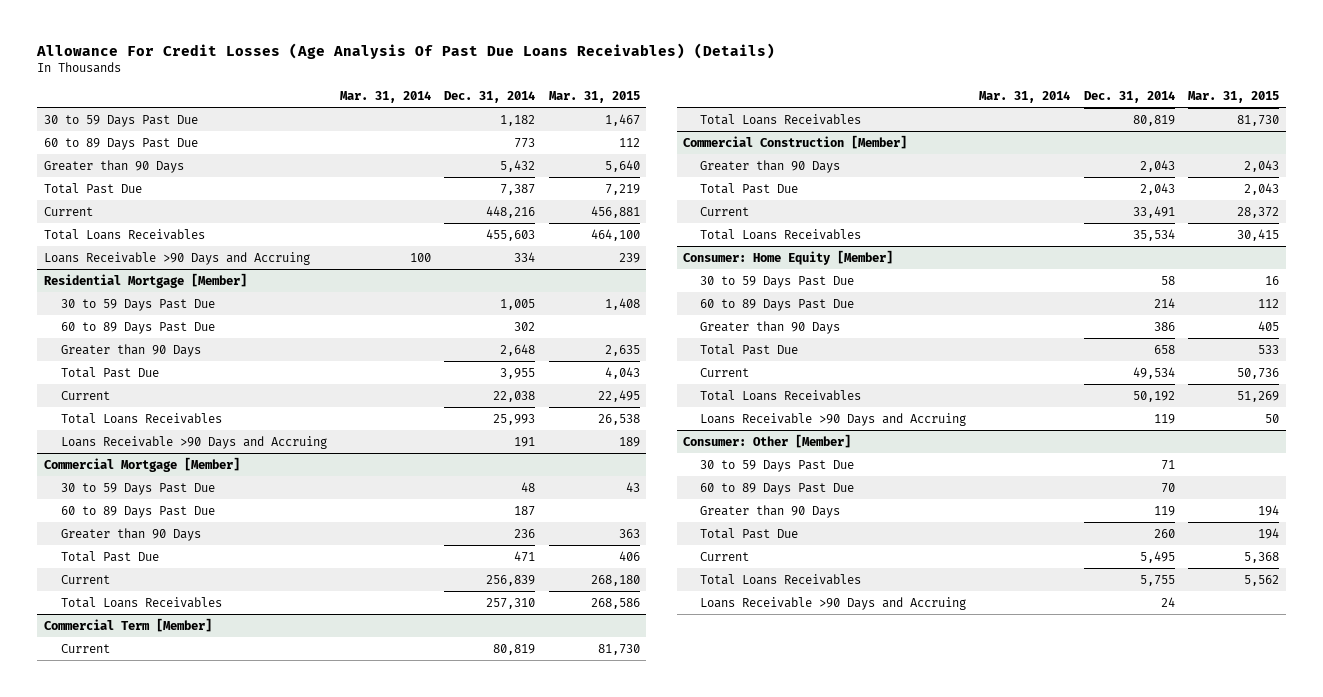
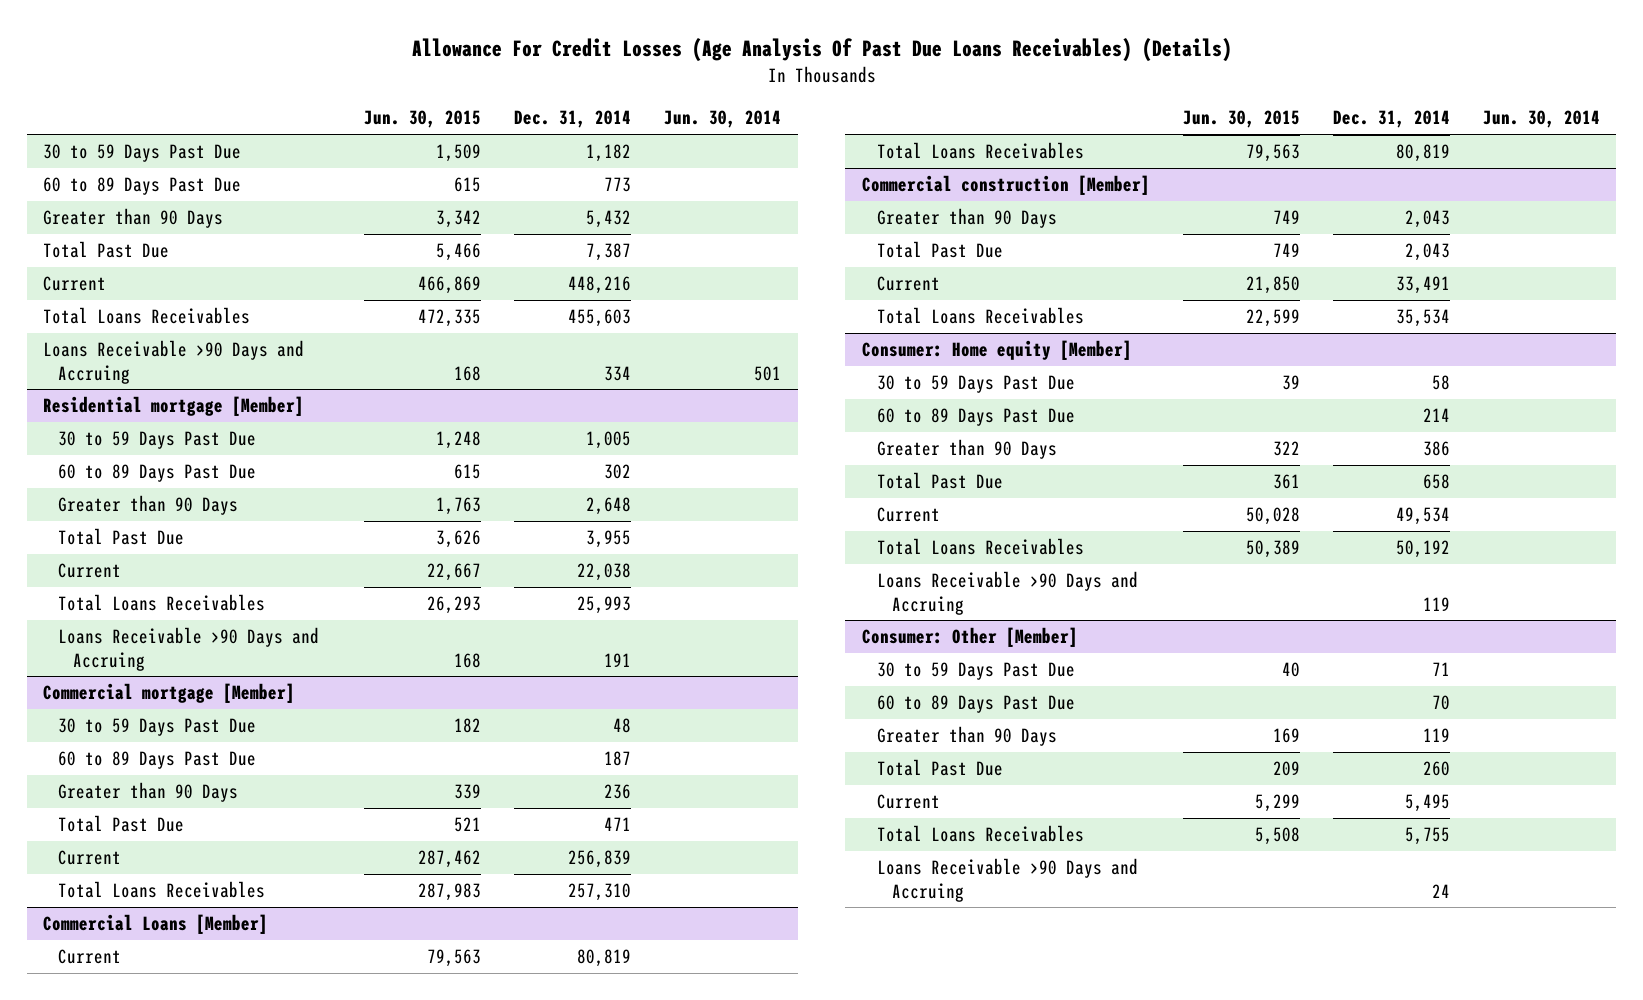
[340,91,432,104] Mar. 31, 2014 -> none
[548,91,640,104] Mar. 31, 2015 -> none
none -> [364,110,482,129] Jun. 30, 2015
none -> [664,110,782,129] Jun. 30, 2014
[43,272,247,288] Residential Mortgage [Member] -> [43,396,305,417] Residential mortgage [Member]
[43,456,240,472] Commercial Mortgage [Member] -> [43,683,296,704] Commercial mortgage [Member]
[43,617,212,632] Commercial Term [Member] -> [43,914,269,935] Commercial Loans [Member]
[683,134,908,149] Commercial Construction [Member] -> [861,175,1150,196] Commercial construction [Member]
[683,249,894,265] Consumer: Home Equity [Member] -> [861,340,1132,361] Consumer: Home equity [Member]

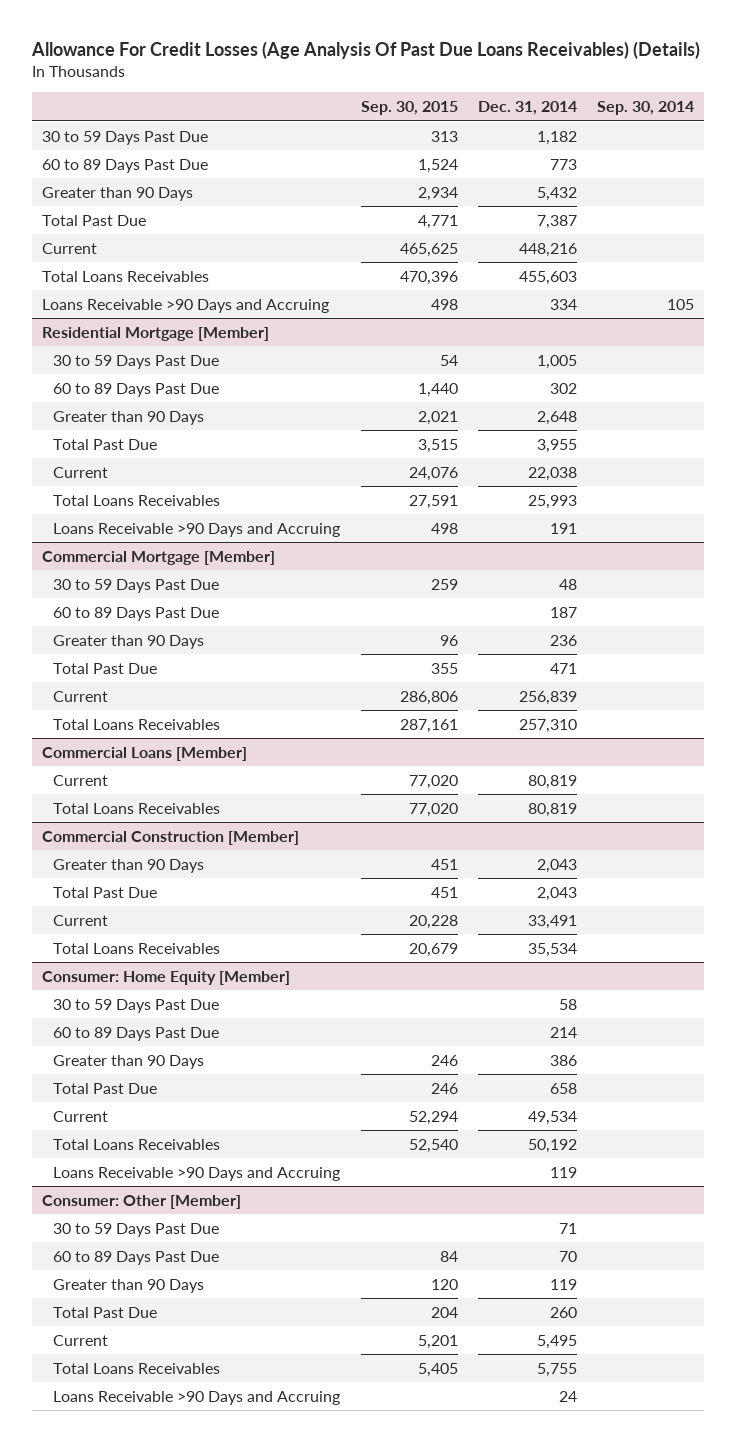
[364,110,482,129] Jun. 30, 2015 -> none
[664,110,782,129] Jun. 30, 2014 -> none
none -> [360,101,458,116] Sep. 30, 2015
none -> [596,101,694,116] Sep. 30, 2014
[43,396,305,417] Residential mortgage [Member] -> [42,326,270,341] Residential Mortgage [Member]
[43,683,296,704] Commercial mortgage [Member] -> [42,550,276,565] Commercial Mortgage [Member]
[861,175,1150,196] Commercial construction [Member] -> [42,830,300,845] Commercial Construction [Member]
[861,340,1132,361] Consumer: Home equity [Member] -> [42,970,291,985] Consumer: Home Equity [Member]

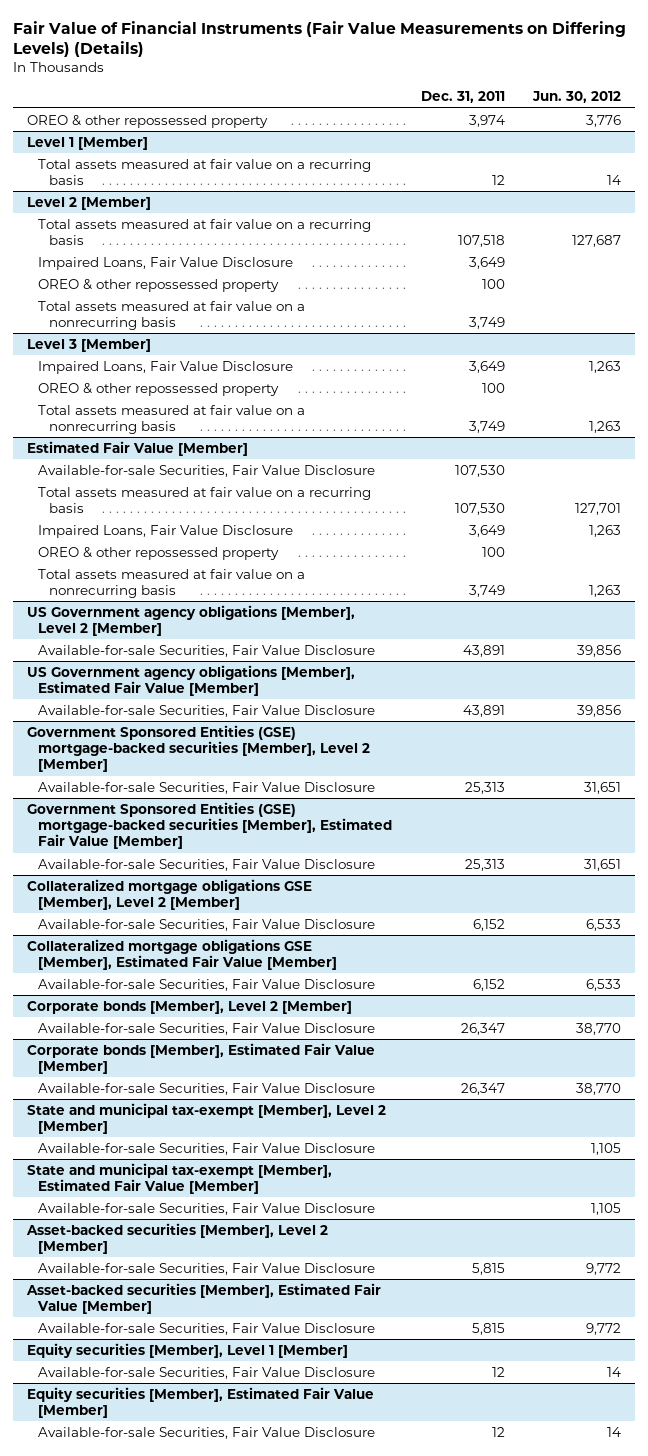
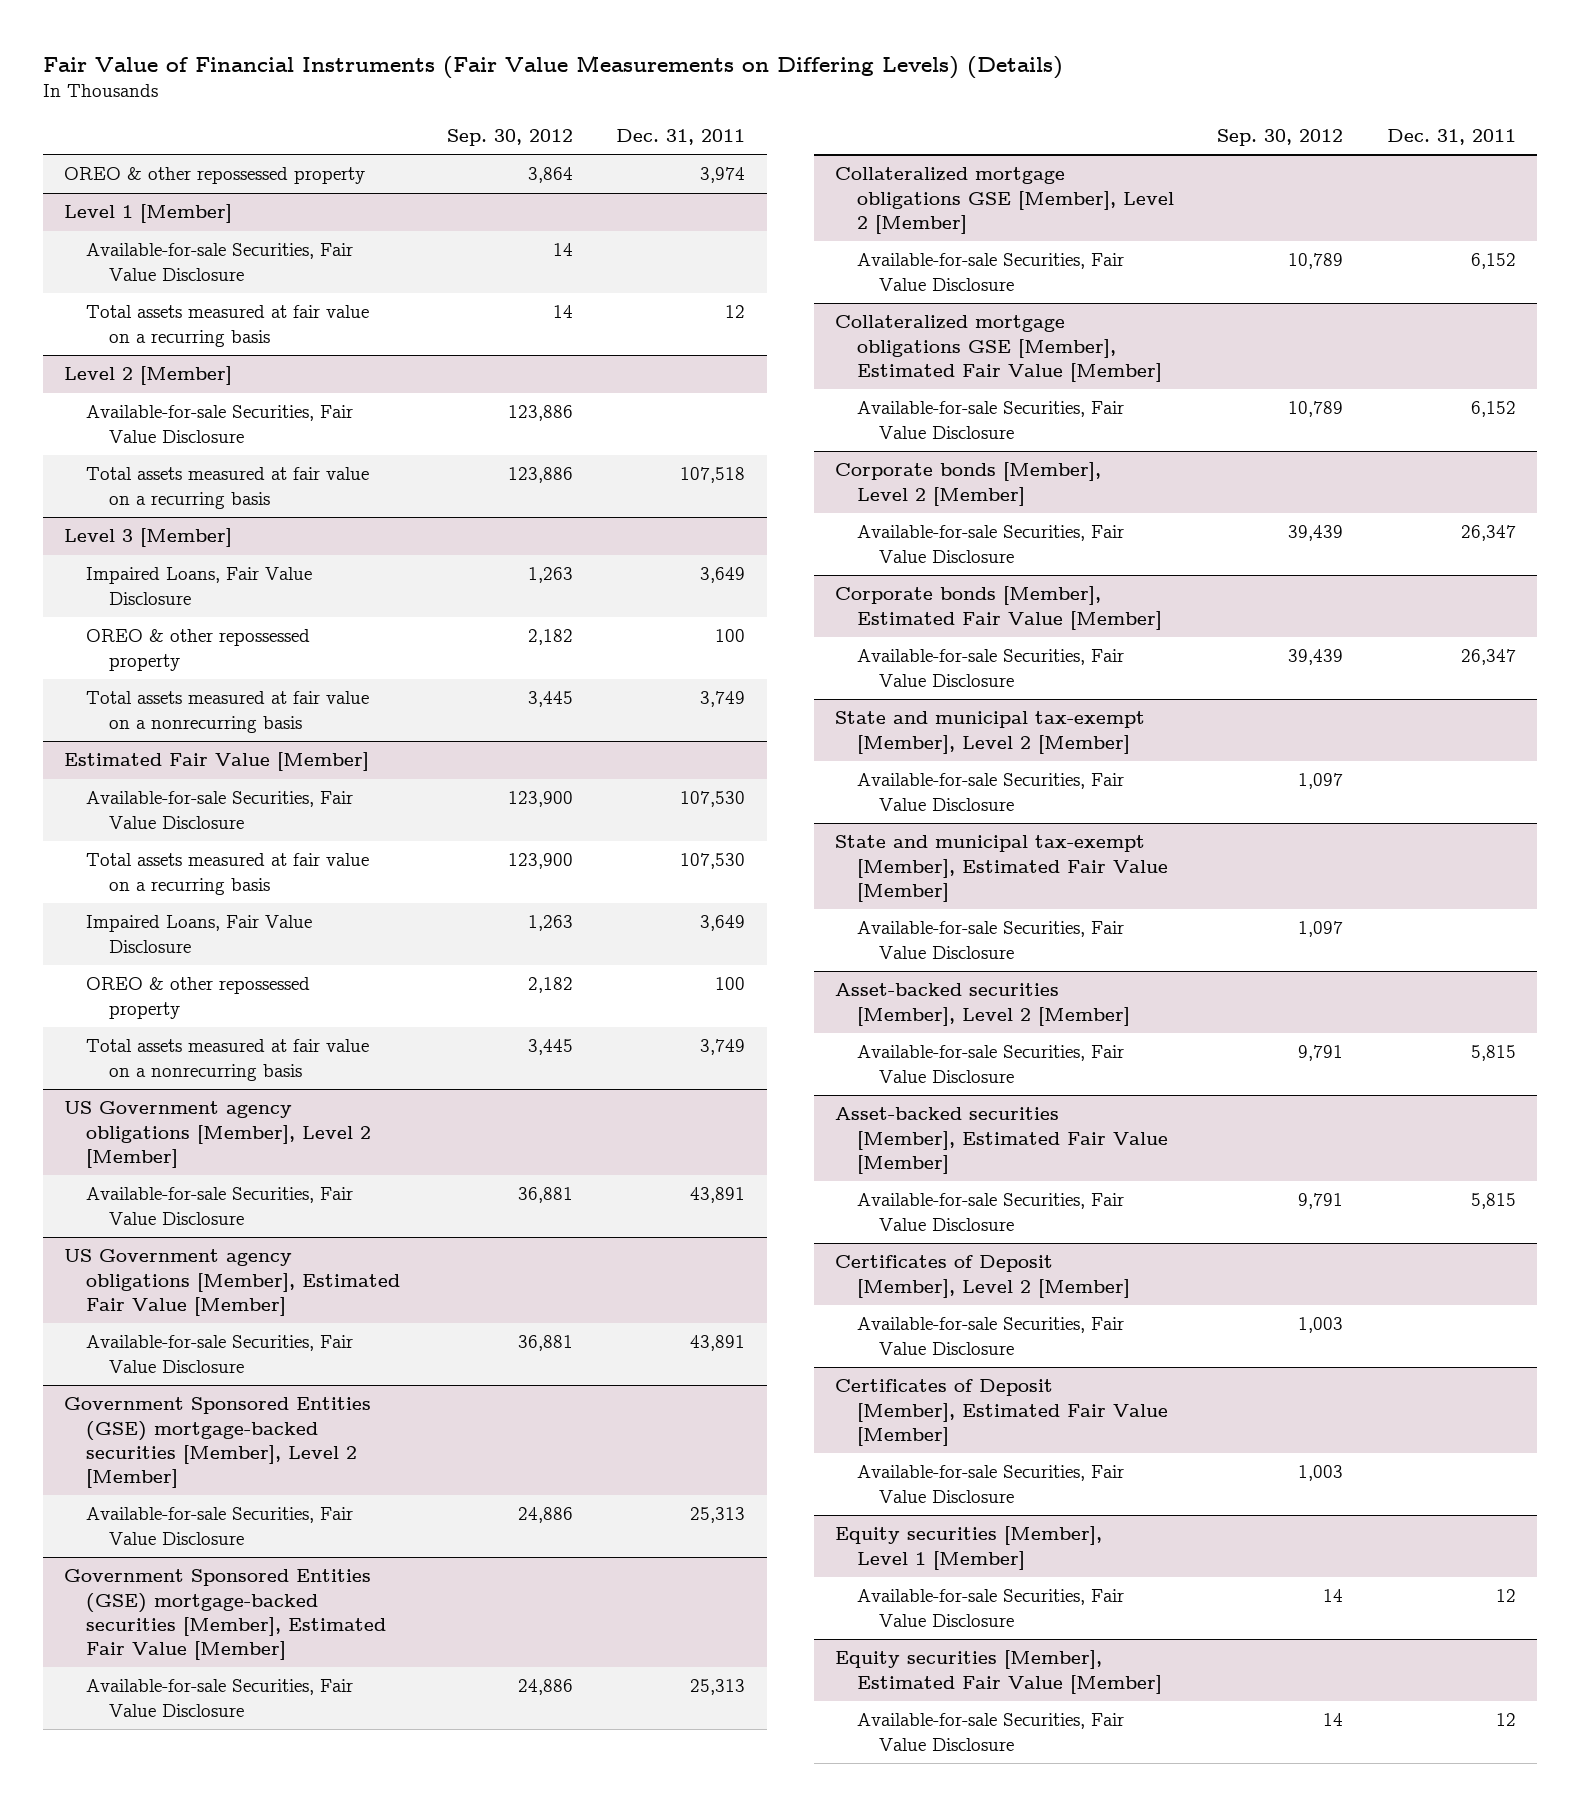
[532,91,622,104] Jun. 30, 2012 -> none
none -> [446,128,573,146] Sep. 30, 2012
none -> [86,243,354,281] Available-for-sale Securities, Fair Value Disclosure
none -> [86,405,354,443] Available-for-sale Securities, Fair Value Disclosure
[37,256,293,270] Impaired Loans, Fair Value Disclosure -> none
[37,278,279,292] OREO & other repossessed property -> none
[37,300,305,331] Total assets measured at fair value on a nonrecurring basis -> none
none -> [835,1255,1131,1298] Certificates of Deposit [Member], Level 2 [Member]
none -> [857,1317,1125,1355] Available-for-sale Securities, Fair Value Disclosure
none -> [835,1379,1169,1446] Certificates of Deposit [Member], Estimated Fair Value [Member]
none -> [857,1465,1125,1503] Available-for-sale Securities, Fair Value Disclosure

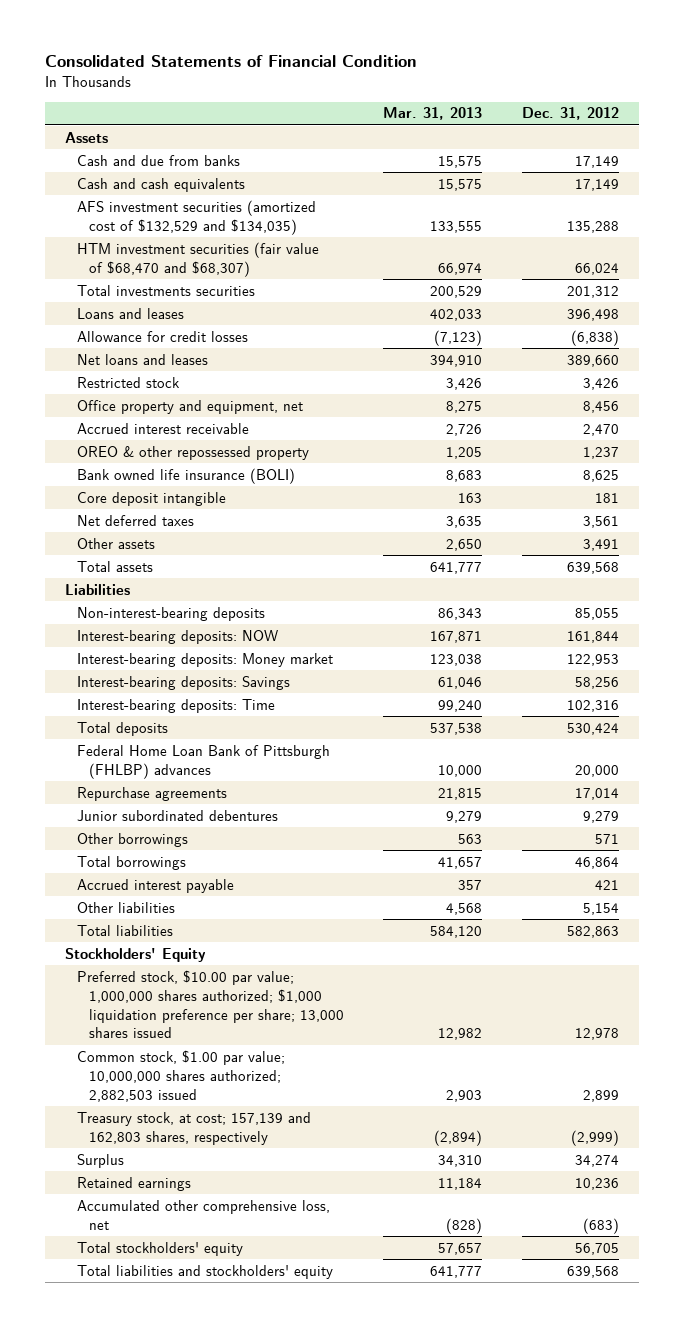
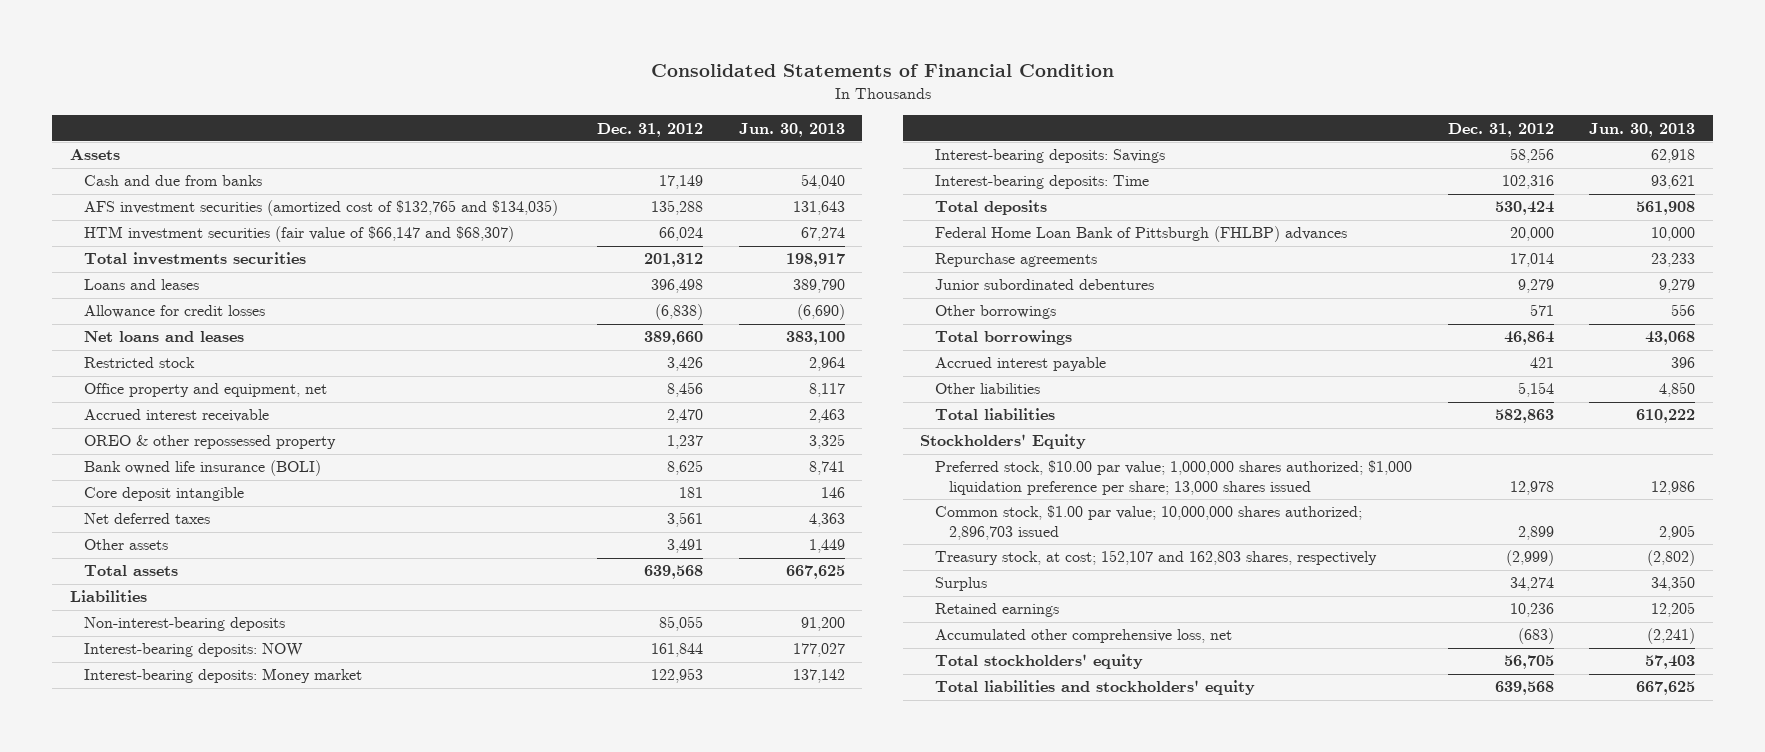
[383,107,483,121] Mar. 31, 2013 -> none
none -> [738,122,845,137] Jun. 30, 2013
[76,177,245,192] Cash and cash equivalents -> none
[76,199,316,235] AFS investment securities (amortized cost of $132,529 and $134,035) -> [84,200,559,217] AFS investment securities (amortized cost of $132,765 and $134,035)
[76,241,319,277] HTM investment securities (fair value of $68,470 and $68,307) -> [84,226,515,243] HTM investment securities (fair value of $66,147 and $68,307)
[76,1049,285,1102] Common stock, $1.00 par value; 10,000,000 shares authorized; 2,882,503 issued -> [934,505,1362,540] Common stock, $1.00 par value; 10,000,000 shares authorized; 2,896,703 issued
[76,1111,311,1145] Treasury stock, at cost; 157,139 and 162,803 shares, respectively -> [934,550,1377,566] Treasury stock, at cost; 152,107 and 162,803 shares, respectively

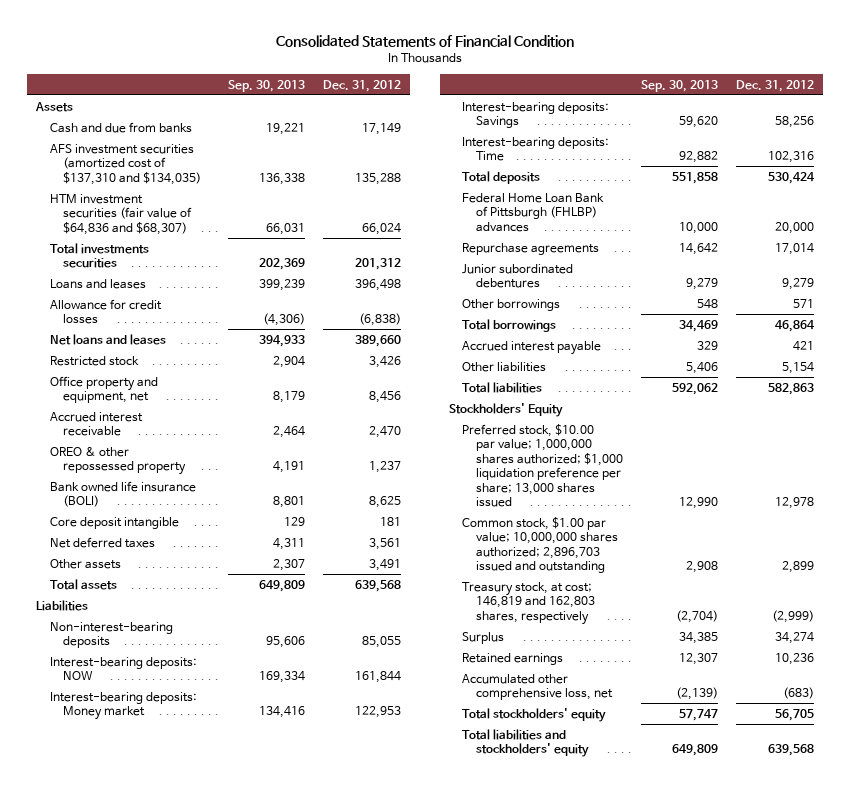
[738,122,845,137] Jun. 30, 2013 -> none
none -> [228,79,306,92] Sep. 30, 2013
[84,200,559,217] AFS investment securities (amortized cost of $132,765 and $134,035) -> [49,143,202,185] AFS investment securities (amortized cost of $137,310 and $134,035)
[84,226,515,243] HTM investment securities (fair value of $66,147 and $68,307) -> [49,193,193,235] HTM investment securities (fair value of $64,836 and $68,307)
[934,505,1362,540] Common stock, $1.00 par value; 10,000,000 shares authorized; 2,896,703 issued -> [462,516,618,574] Common stock, $1.00 par value; 10,000,000 shares authorized; 2,896,703 issued and outstanding
[934,550,1377,566] Treasury stock, at cost; 152,107 and 162,803 shares, respectively -> [462,581,595,625] Treasury stock, at cost; 146,819 and 162,803 shares, respectively

